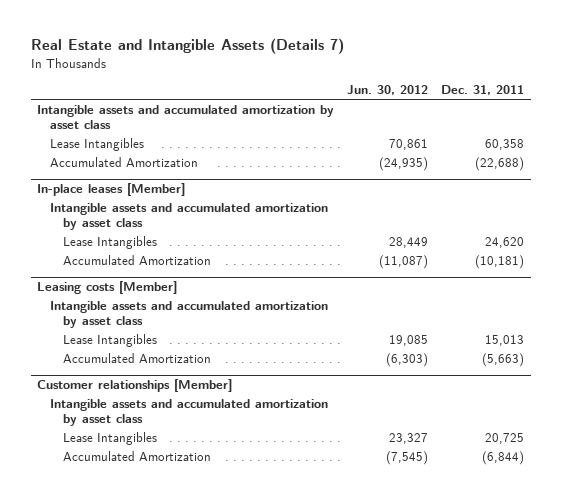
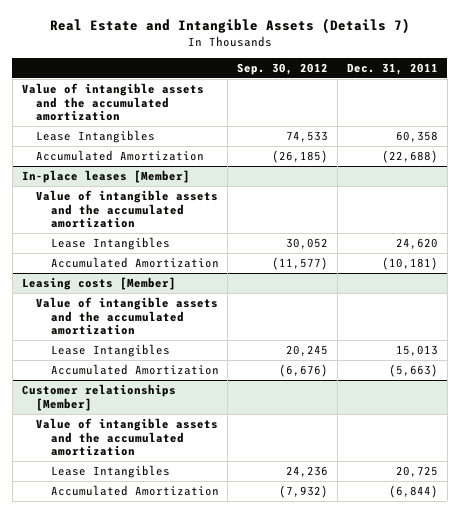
[347,85,429,96] Jun. 30, 2012 -> none
none -> [237,62,329,75] Sep. 30, 2012
[37,104,335,130] Intangible assets and accumulated amortization by asset class -> [21,83,204,122] Value of intangible assets and the accumulated amortization
[50,202,329,231] Intangible assets and accumulated amortization by asset class -> [36,190,219,229] Value of intangible assets and the accumulated amortization
[50,300,329,329] Intangible assets and accumulated amortization by asset class -> [36,297,219,336] Value of intangible assets and the accumulated amortization
[50,398,329,427] Intangible assets and accumulated amortization by asset class -> [36,418,219,457] Value of intangible assets and the accumulated amortization

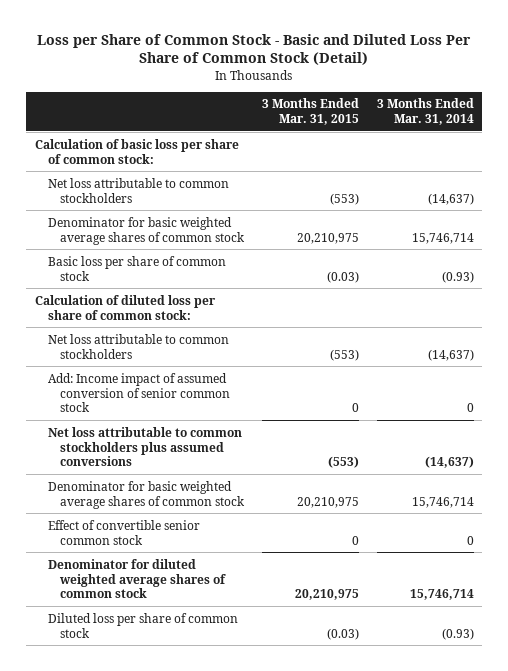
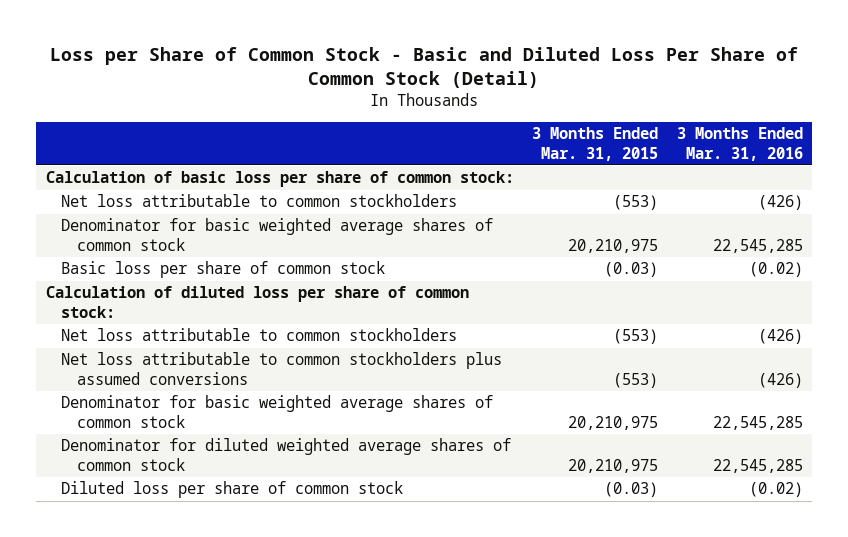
[376,98,474,126] 3 Months Ended Mar. 31, 2014 -> none
none -> [676,127,803,161] 3 Months Ended Mar. 31, 2016
[47,372,231,413] Add: Income impact of assumed conversion of senior common stock -> none
[47,519,200,545] Effect of convertible senior common stock -> none

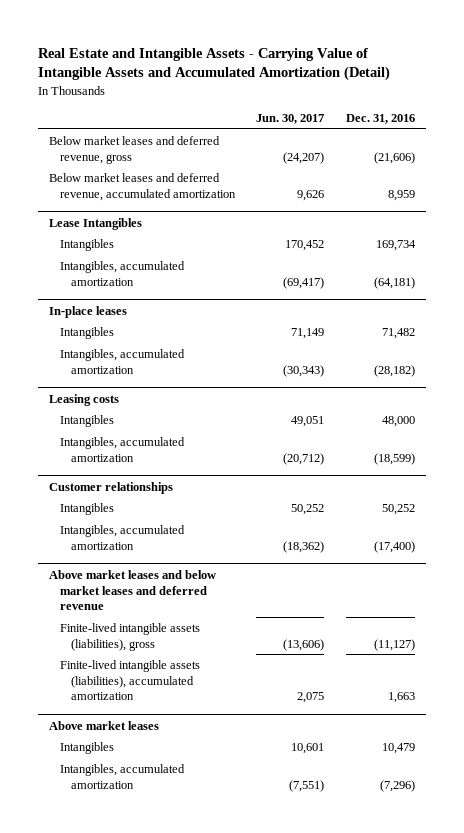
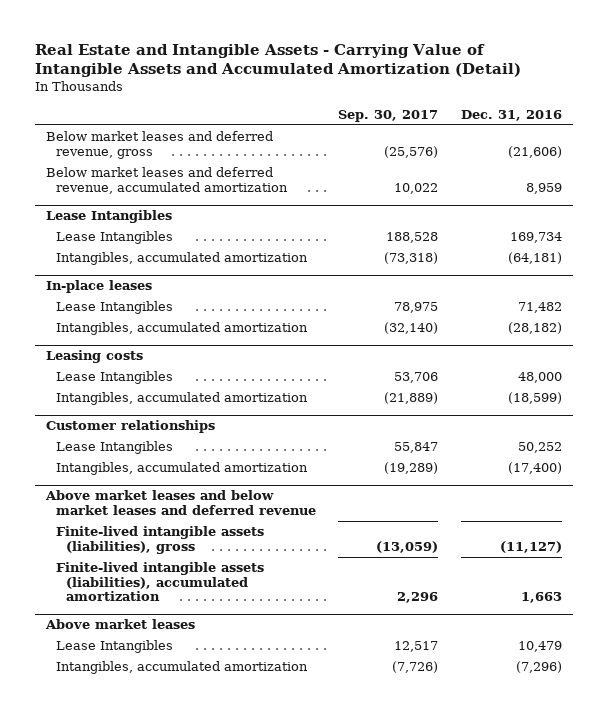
[256,114,325,125] Jun. 30, 2017 -> none
none -> [338,109,439,122] Sep. 30, 2017
[59,238,114,251] Intangibles -> [55,231,173,245] Lease Intangibles
[59,326,114,339] Intangibles -> [55,301,173,315] Lease Intangibles
[59,414,114,427] Intangibles -> [55,371,173,385] Lease Intangibles
[59,502,114,515] Intangibles -> [55,441,173,455] Lease Intangibles
[59,741,114,754] Intangibles -> [55,640,173,654] Lease Intangibles

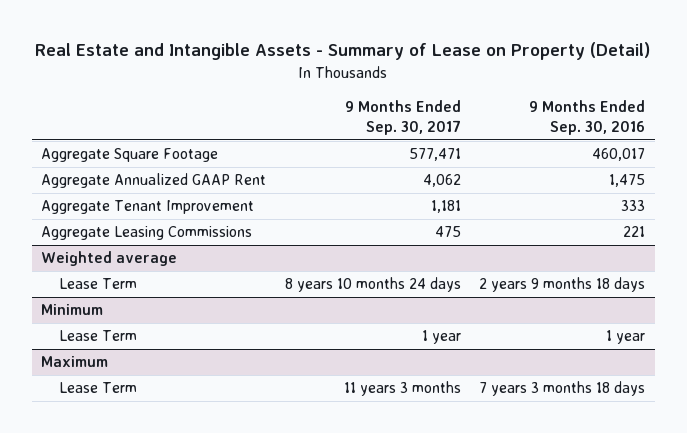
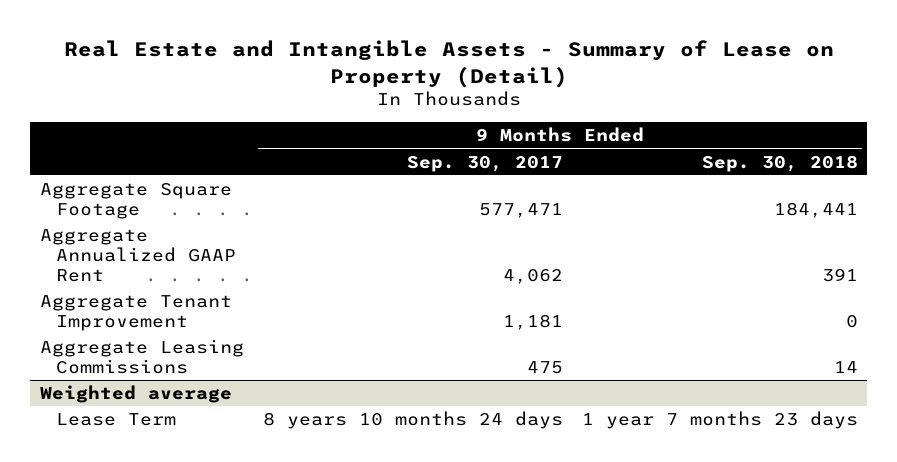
[529,99,646,135] 9 Months Ended Sep. 30, 2016 -> none
none -> [701,154,858,172] Sep. 30, 2018
[41,304,104,316] Minimum -> none
[59,330,138,342] Lease Term -> none
[41,356,109,368] Maximum -> none
[59,382,138,394] Lease Term -> none

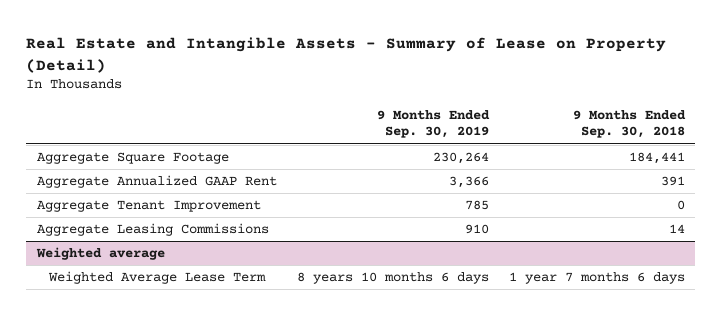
[406,155,563,172] Sep. 30, 2017 -> none
none -> [376,109,490,139] 9 Months Ended Sep. 30, 2019
[55,413,176,427] Lease Term -> [48,271,267,285] Weighted Average Lease Term
[581,411,858,430] 1 year 7 months 23 days -> [509,272,686,285] 1 year 7 months 6 days

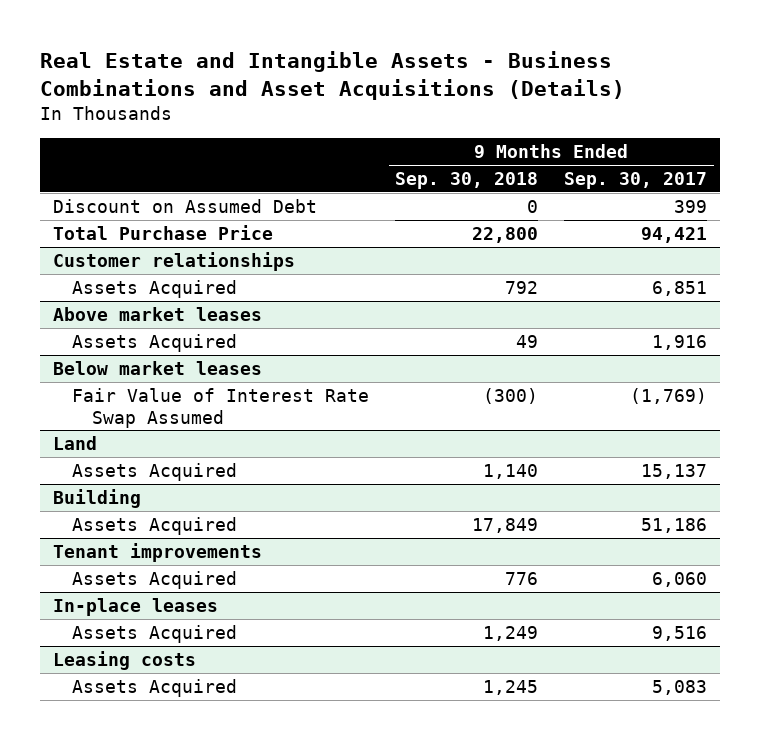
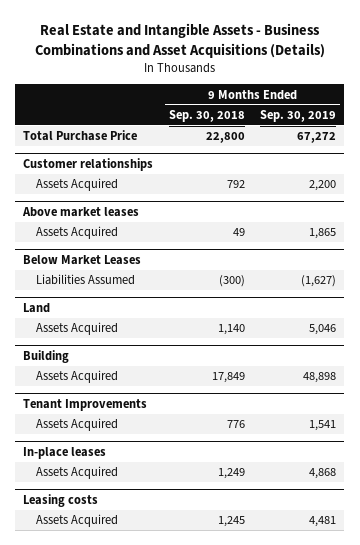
[564,171,708,189] Sep. 30, 2017 -> none
none -> [260,109,337,122] Sep. 30, 2019
[53,198,318,213] Discount on Assumed Debt -> none
[53,360,263,375] Below market leases -> [23,254,142,265] Below Market Leases
[72,387,370,428] Fair Value of Interest Rate Swap Assumed -> [35,274,135,286] Liabilities Assumed
[53,542,263,562] Tenant improvements -> [23,398,148,411] Tenant Improvements

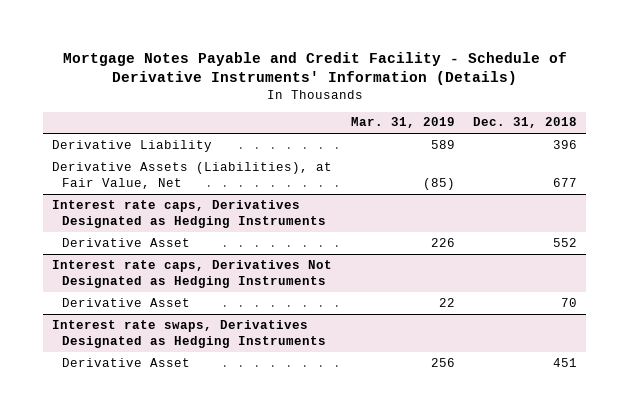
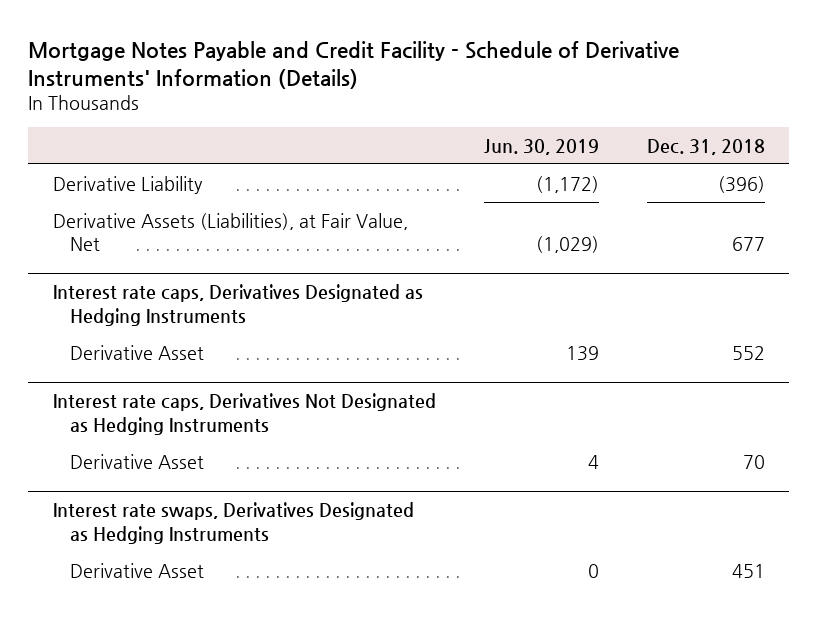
[350,117,455,129] Mar. 31, 2019 -> none
none -> [483,138,599,155] Jun. 30, 2019
[552,139,577,149] 396 -> [717,175,765,193] (396)

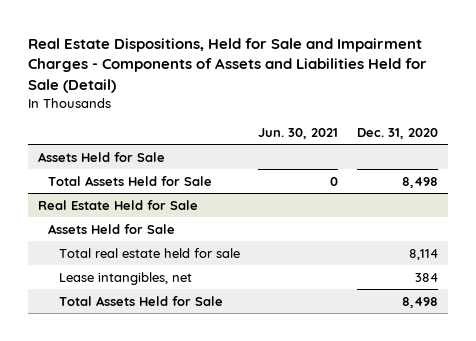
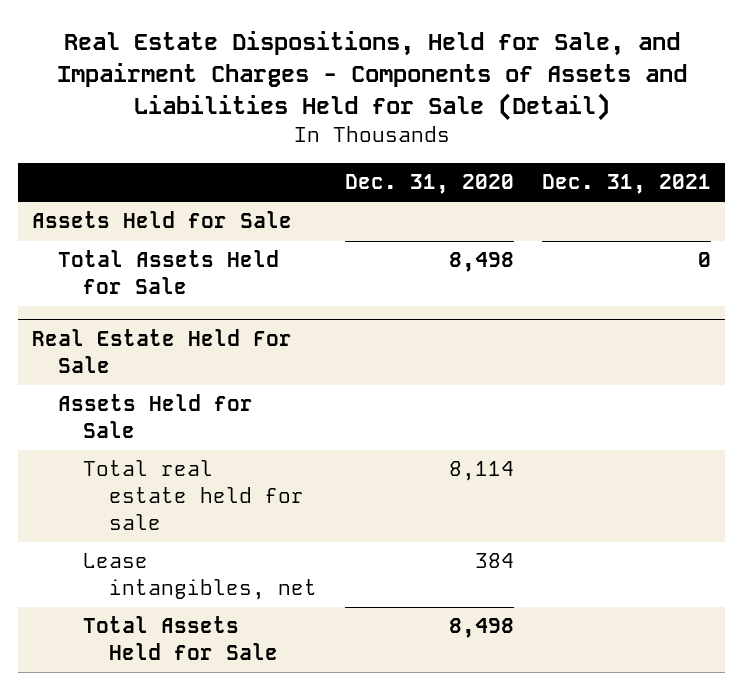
[28,37,428,93] Real Estate Dispositions, Held for Sale and Impairment Charges - Components of Assets and Liabilities Held for Sale (Detail) -> [56,31,687,122] Real Estate Dispositions, Held for Sale, and Impairment Charges - Components of Assets and Liabilities Held for Sale (Detail)
[258,128,339,140] Jun. 30, 2021 -> none
none -> [541,174,711,195] Dec. 31, 2021
[37,199,198,210] Real Estate Held for Sale -> [32,328,293,373] Real Estate Held For Sale

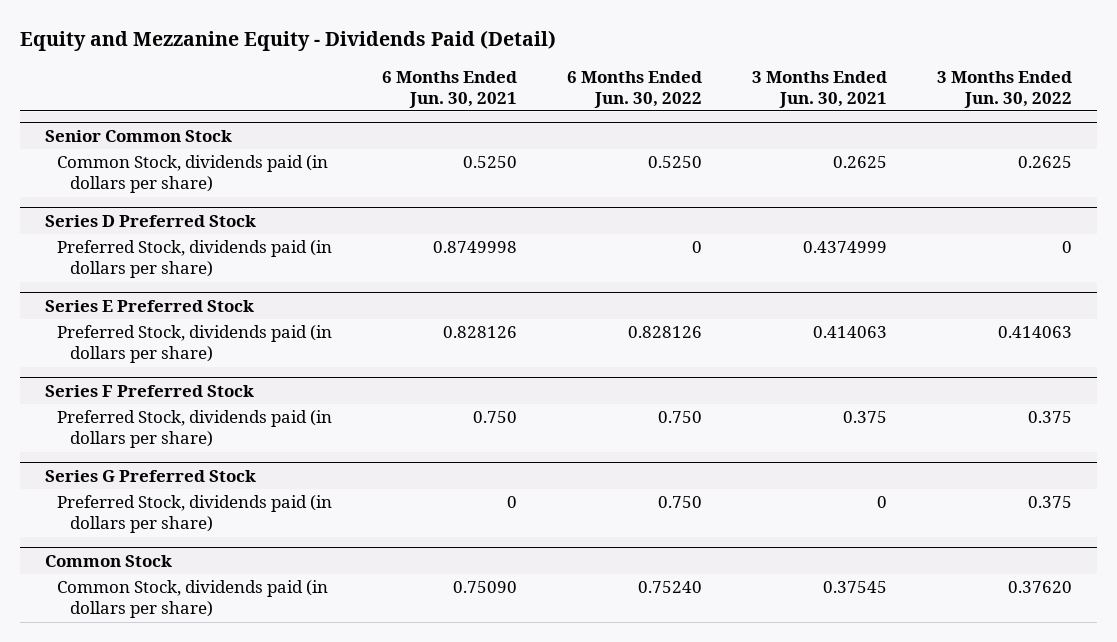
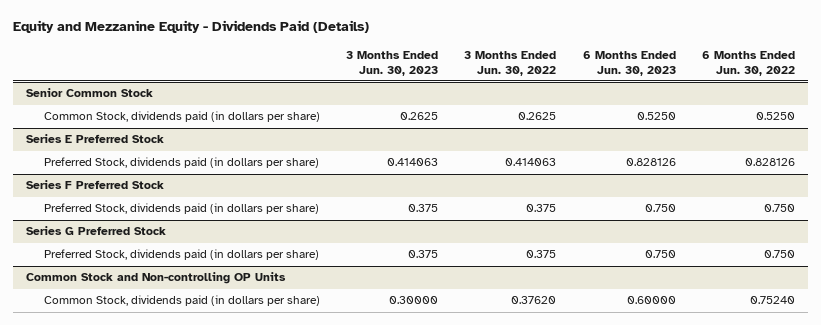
[19,30,556,52] Equity and Mezzanine Equity - Dividends Paid (Detail) -> [12,20,369,34] Equity and Mezzanine Equity - Dividends Paid (Details)
[382,70,518,108] 6 Months Ended Jun. 30, 2021 -> none
[751,70,887,108] 3 Months Ended Jun. 30, 2021 -> none
none -> [346,50,439,76] 3 Months Ended Jun. 30, 2023
none -> [582,50,676,76] 6 Months Ended Jun. 30, 2023
[44,214,256,227] Series D Preferred Stock -> none
[57,240,333,279] Preferred Stock, dividends paid (in dollars per share) -> none
[44,554,172,567] Common Stock -> [25,272,286,285] Common Stock and Non-controlling OP Units

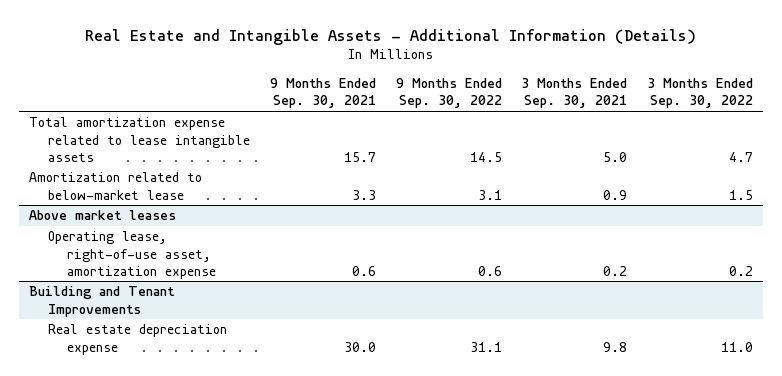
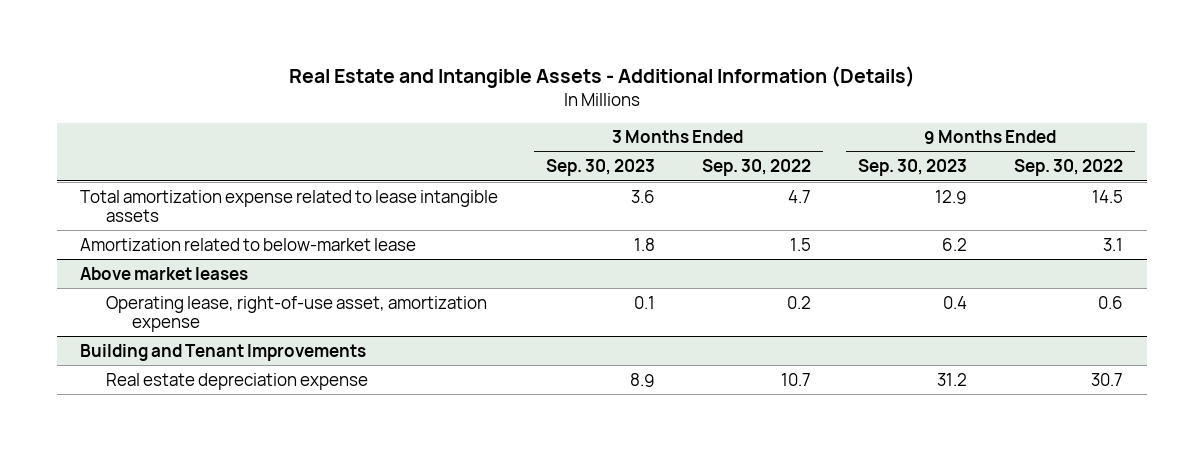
[269,78,376,109] 9 Months Ended Sep. 30, 2021 -> none
[521,78,628,109] 3 Months Ended Sep. 30, 2021 -> none
none -> [545,159,655,177] Sep. 30, 2023
none -> [857,159,967,177] Sep. 30, 2023
[469,341,502,352] 31.1 -> [1091,372,1124,386] 30.7
[721,341,754,352] 11.0 -> [780,372,811,386] 10.7

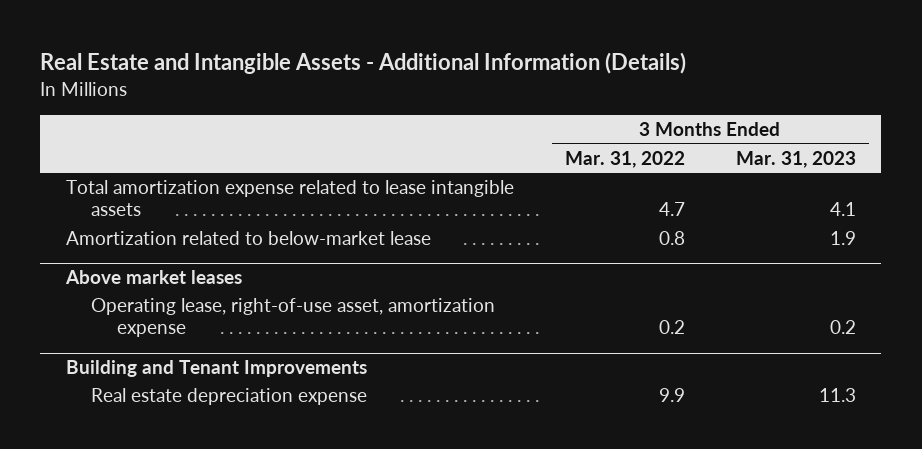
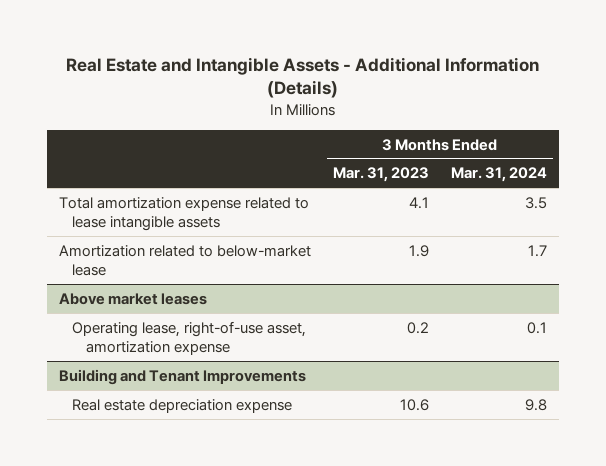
[564,150,685,168] Mar. 31, 2022 -> none
none -> [451,167,548,183] Mar. 31, 2024
[818,388,856,403] 11.3 -> [400,398,430,411] 10.6

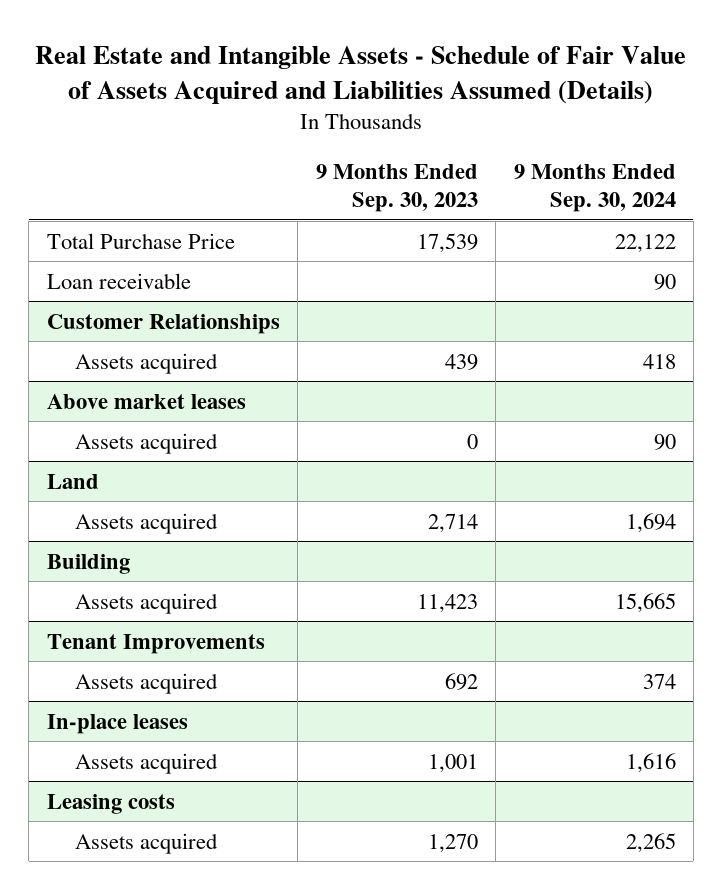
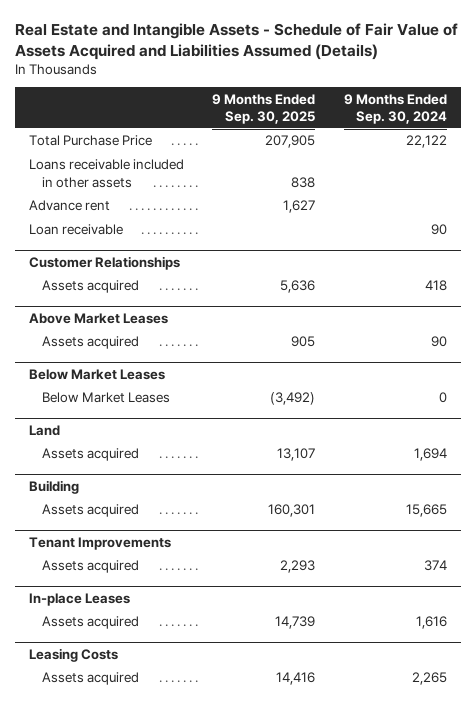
[315,164,478,212] 9 Months Ended Sep. 30, 2023 -> none
none -> [212,93,316,124] 9 Months Ended Sep. 30, 2025
none -> [28,159,184,188] Loans receivable included in other assets
none -> [28,200,110,212] Advance rent
[46,393,246,409] Above market leases -> [28,313,168,325] Above Market Leases
none -> [28,369,165,381] Below Market Leases
none -> [42,392,171,404] Below Market Leases
[46,713,188,734] In-place leases -> [28,593,130,607] In-place Leases
[46,793,175,814] Leasing costs -> [28,648,118,663] Leasing Costs

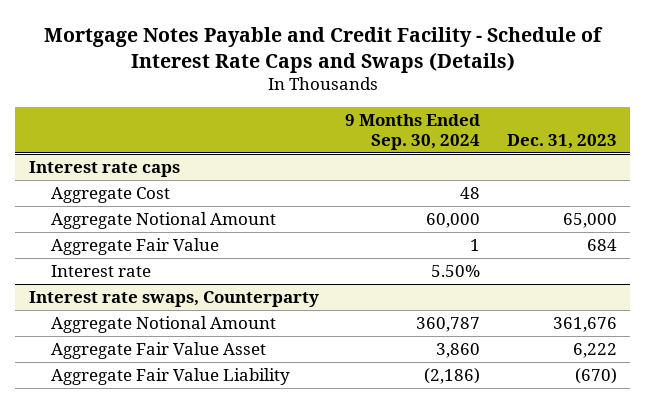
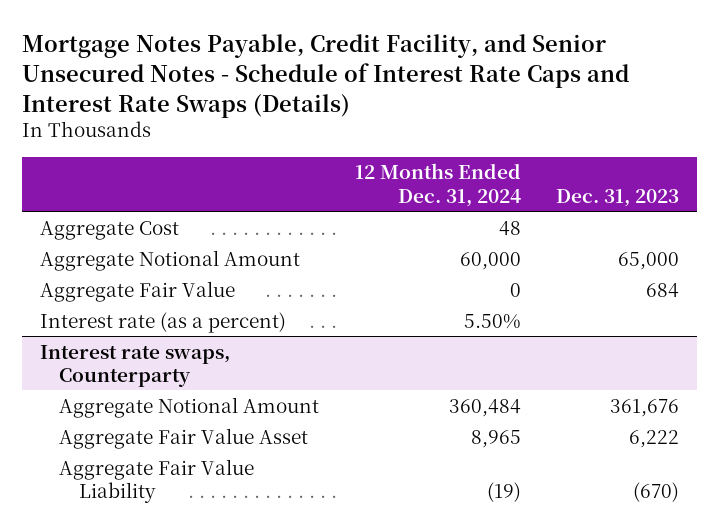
[43,26,603,73] Mortgage Notes Payable and Credit Facility - Schedule of Interest Rate Caps and Swaps (Details) -> [21,33,629,118] Mortgage Notes Payable, Credit Facility, and Senior Unsecured Notes - Schedule of Interest Rate Caps and Interest Rate Swaps (Details)
[345,114,481,150] 9 Months Ended Sep. 30, 2024 -> none
none -> [354,163,521,207] 12 Months Ended Dec. 31, 2024
[28,161,180,178] Interest rate caps -> none
[50,265,151,278] Interest rate -> [39,311,286,333] Interest rate (as a percent)

